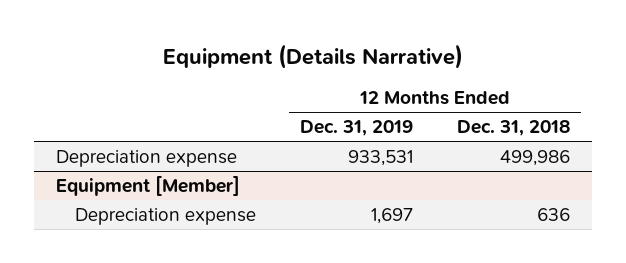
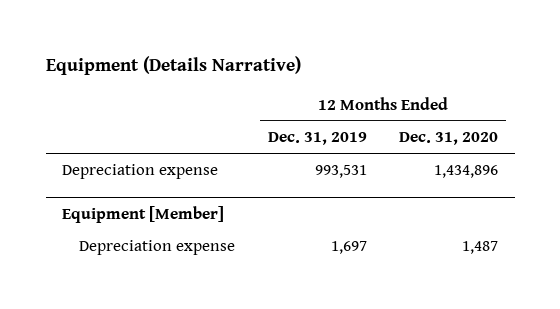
[456,120,570,137] Dec. 31, 2018 -> none
none -> [399,132,499,146] Dec. 31, 2020
[347,150,413,167] 933,531 -> [314,165,367,179] 993,531

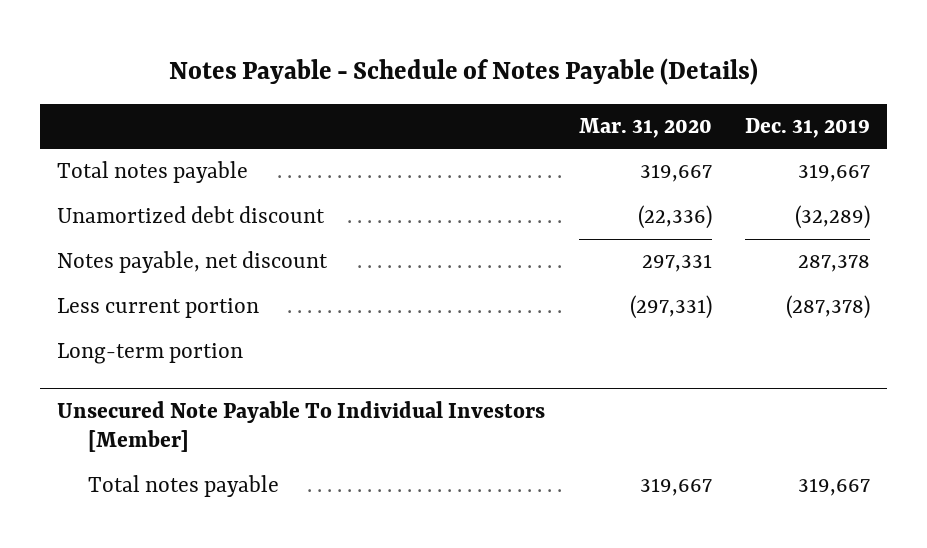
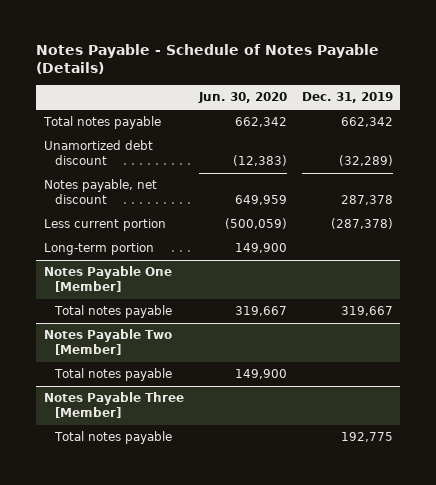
[578,117,712,138] Mar. 31, 2020 -> none
none -> [197,92,287,104] Jun. 30, 2020
[798,164,871,183] 319,667 -> [340,117,393,128] 662,342
[57,401,546,453] Unsecured Note Payable To Individual Investors [Member] -> none
none -> [43,266,172,293] Notes Payable One [Member]
none -> [43,329,172,356] Notes Payable Two [Member]
none -> [54,368,173,382] Total notes payable
none -> [43,392,184,419] Notes Payable Three [Member]
none -> [54,431,173,445] Total notes payable

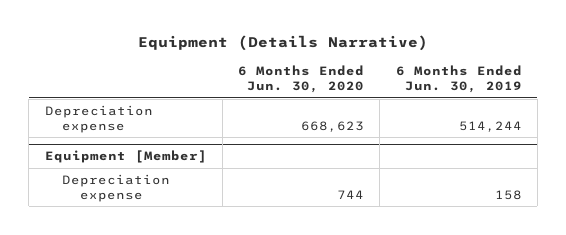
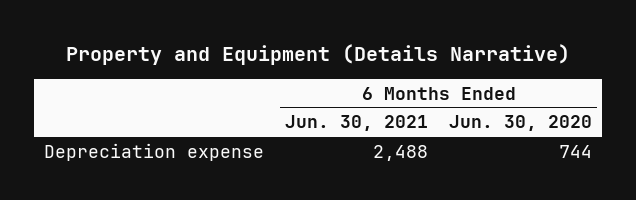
[138,35,429,52] Equipment (Details Narrative) -> [66,44,571,66] Property and Equipment (Details Narrative)
[395,65,522,94] 6 Months Ended Jun. 30, 2019 -> none
none -> [285,115,429,132] Jun. 30, 2021
[44,104,153,133] Depreciation expense -> none
[44,150,207,164] Equipment [Member] -> none

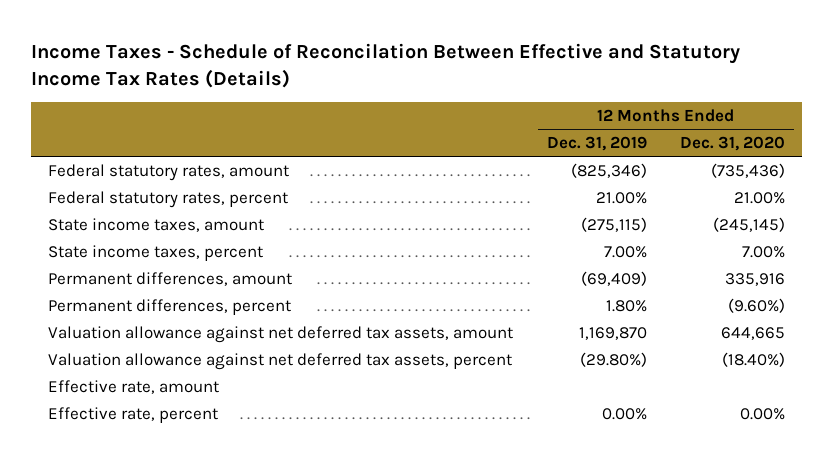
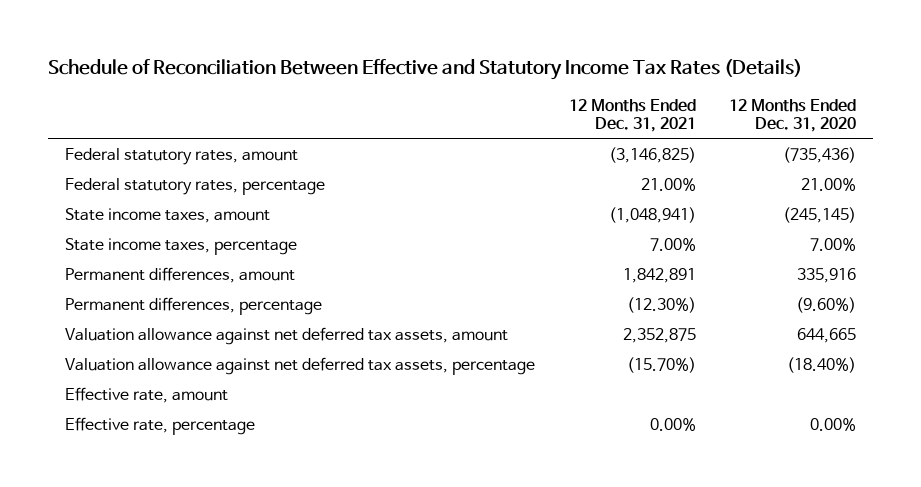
[31,43,741,88] Income Taxes - Schedule of Reconcilation Between Effective and Statutory Income Tax Rates (Details) -> [48,58,803,80] Schedule of Reconciliation Between Effective and Statutory Income Tax Rates (Details)
[546,136,647,152] Dec. 31, 2019 -> none
none -> [568,98,696,133] 12 Months Ended Dec. 31, 2021
[48,190,289,208] Federal statutory rates, percent -> [65,177,326,195] Federal statutory rates, percentage
[48,244,264,261] State income taxes, percent -> [65,237,298,255] State income taxes, percentage
[48,298,292,315] Permanent differences, percent -> [65,296,323,315] Permanent differences, percentage
[48,352,513,370] Valuation allowance against net deferred tax assets, percent -> [65,356,536,375] Valuation allowance against net deferred tax assets, percentage
[48,406,219,423] Effective rate, percent -> [65,416,256,435] Effective rate, percentage

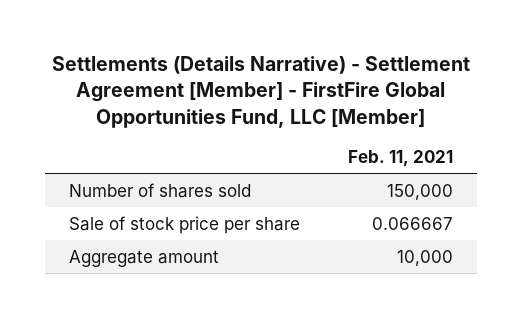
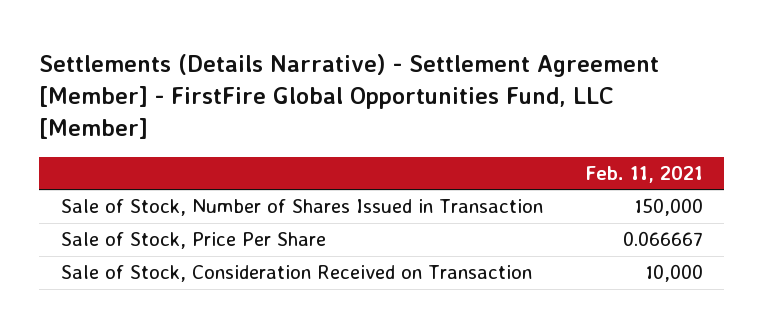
[68,182,251,198] Number of shares sold -> [60,199,543,217] Sale of Stock, Number of Shares Issued in Transaction
[68,215,300,234] Sale of stock price per share -> [60,232,326,250] Sale of Stock, Price Per Share
[68,249,219,267] Aggregate amount -> [60,265,532,283] Sale of Stock, Consideration Received on Transaction

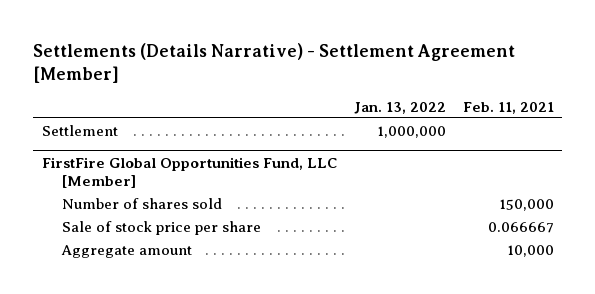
[39,53,660,139] Settlements (Details Narrative) - Settlement Agreement [Member] - FirstFire Global Opportunities Fund, LLC [Member] -> [33,42,516,83] Settlements (Details Narrative) - Settlement Agreement [Member]
none -> [353,101,446,114] Jan. 13, 2022
none -> [41,124,118,136] Settlement
none -> [41,156,337,188] FirstFire Global Opportunities Fund, LLC [Member]
[60,199,543,217] Sale of Stock, Number of Shares Issued in Transaction -> [62,197,223,209] Number of shares sold
[60,232,326,250] Sale of Stock, Price Per Share -> [62,220,262,235] Sale of stock price per share
[60,265,532,283] Sale of Stock, Consideration Received on Transaction -> [61,244,193,258] Aggregate amount

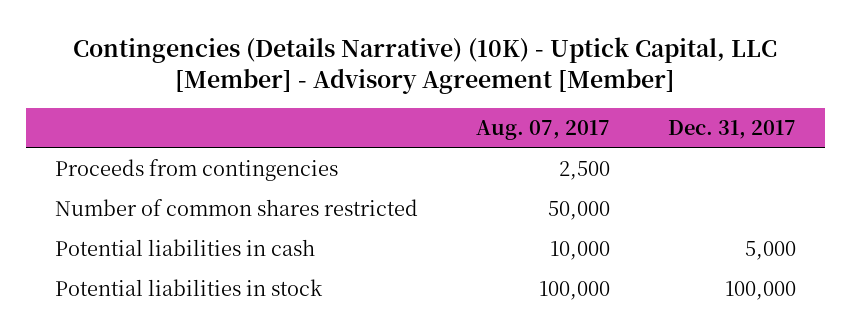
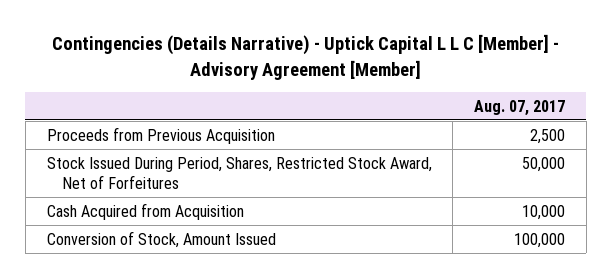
[73,36,778,94] Contingencies (Details Narrative) (10K) - Uptick Capital, LLC [Member] - Advisory Agreement [Member] -> [51,34,559,80] Contingencies (Details Narrative) - Uptick Capital L L C [Member] - Advisory Agreement [Member]
[668,119,797,139] Dec. 31, 2017 -> none
[54,159,338,182] Proceeds from contingencies -> [46,126,275,144] Proceeds from Previous Acquisition
[54,199,418,217] Number of common shares restricted -> [46,156,432,189] Stock Issued During Period, Shares, Restricted Stock Award, Net of Forfeitures
[54,239,315,257] Potential liabilities in cash -> [46,202,244,220] Cash Acquired from Acquisition
[54,279,323,297] Potential liabilities in stock -> [46,230,276,248] Conversion of Stock, Amount Issued

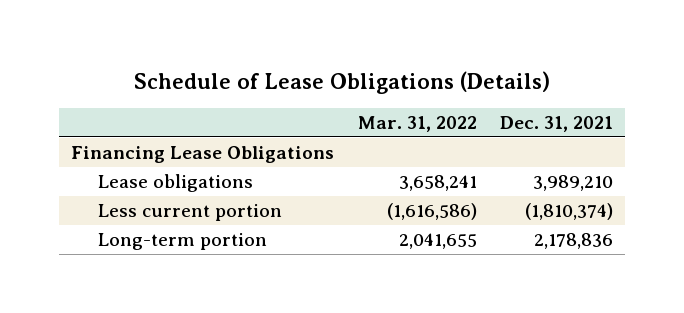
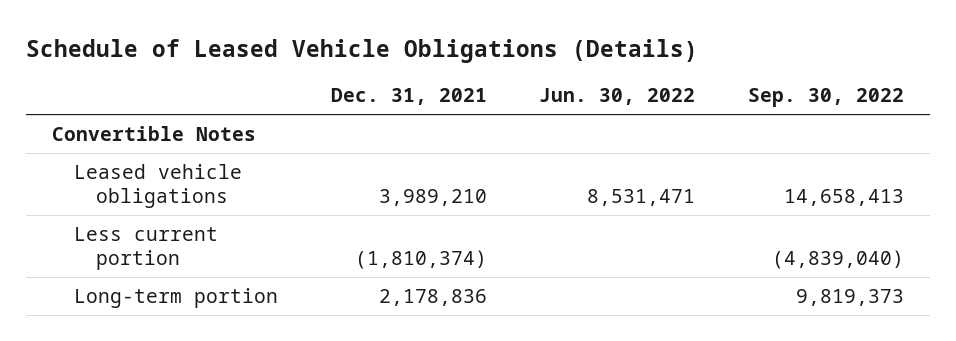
[134,70,551,94] Schedule of Lease Obligations (Details) -> [25,38,698,63] Schedule of Leased Vehicle Obligations (Details)
[357,115,477,132] Mar. 31, 2022 -> none
none -> [539,88,696,106] Jun. 30, 2022
none -> [747,88,904,108] Sep. 30, 2022
[70,146,334,164] Financing Lease Obligations -> none
none -> [52,126,257,142] Convertible Notes
[98,174,254,193] Lease obligations -> [74,164,243,208] Leased vehicle obligations

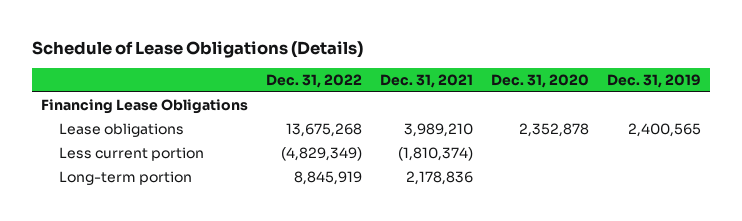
[25,38,698,63] Schedule of Leased Vehicle Obligations (Details) -> [31,41,363,59] Schedule of Lease Obligations (Details)
[539,88,696,106] Jun. 30, 2022 -> none
[747,88,904,108] Sep. 30, 2022 -> none
none -> [265,74,362,89] Dec. 31, 2022
none -> [490,74,589,89] Dec. 31, 2020
none -> [606,74,701,89] Dec. 31, 2019
[52,126,257,142] Convertible Notes -> none
none -> [40,98,248,114] Financing Lease Obligations
[74,164,243,208] Leased vehicle obligations -> [58,122,184,137] Lease obligations

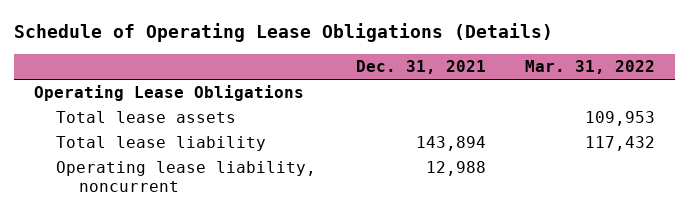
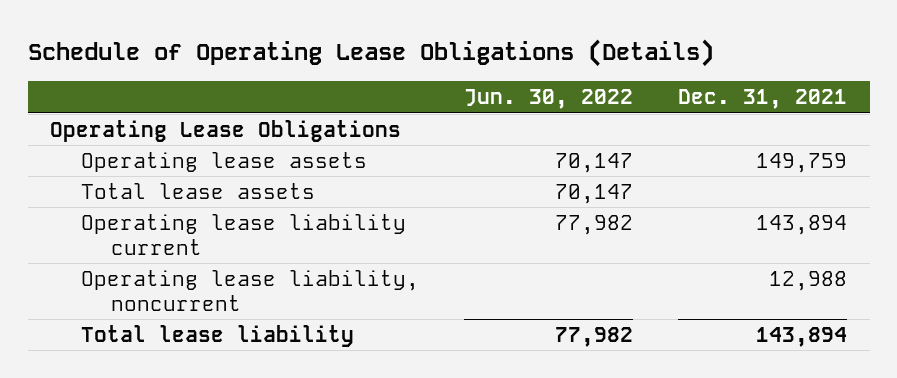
[524,60,655,75] Mar. 31, 2022 -> none
none -> [463,89,633,110] Jun. 30, 2022
none -> [80,152,367,173] Operating lease assets
none -> [80,214,406,255] Operating lease liability current
[56,136,267,152] Total lease liability -> [80,325,354,348] Total lease liability

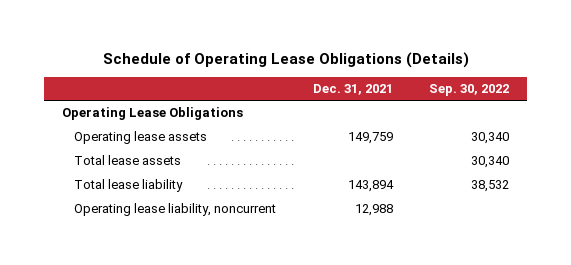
[463,89,633,110] Jun. 30, 2022 -> none
none -> [428,84,509,97] Sep. 30, 2022
[80,214,406,255] Operating lease liability current -> none
[80,270,419,311] Operating lease liability, noncurrent -> [74,203,277,217] Operating lease liability, noncurrent

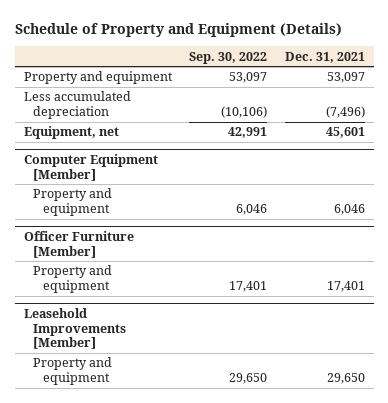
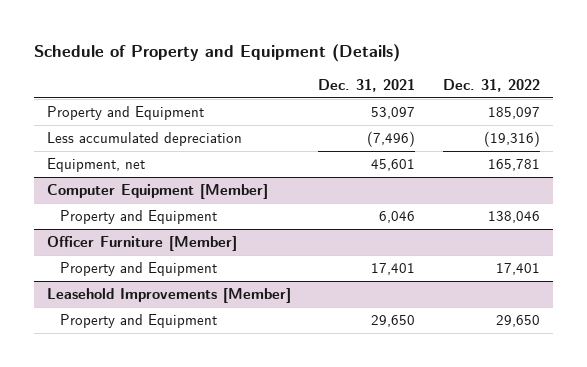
[189,51,268,64] Sep. 30, 2022 -> none
none -> [442,79,540,93] Dec. 31, 2022
[23,71,173,85] Property and equipment -> [47,106,205,121] Property and Equipment
[33,188,113,217] Property and equipment -> [60,210,218,225] Property and Equipment
[33,265,113,294] Property and equipment -> [60,262,218,277] Property and Equipment
[33,357,113,386] Property and equipment -> [60,314,218,329] Property and Equipment

